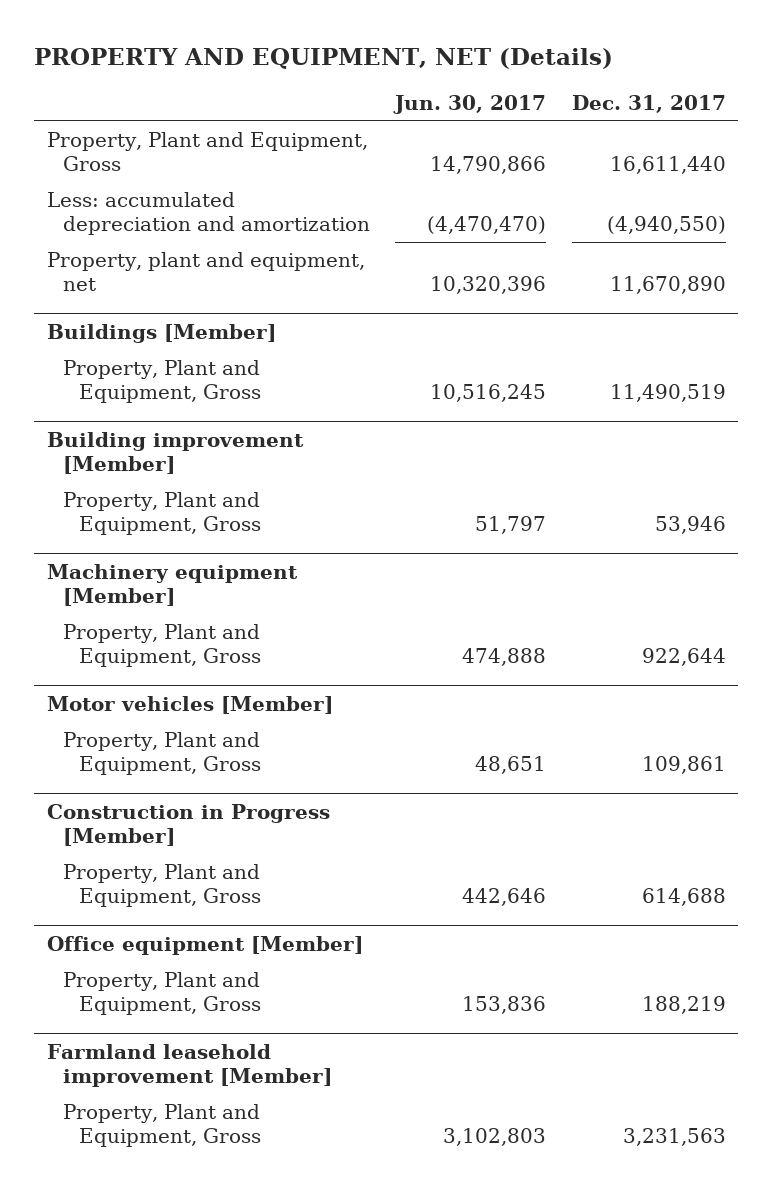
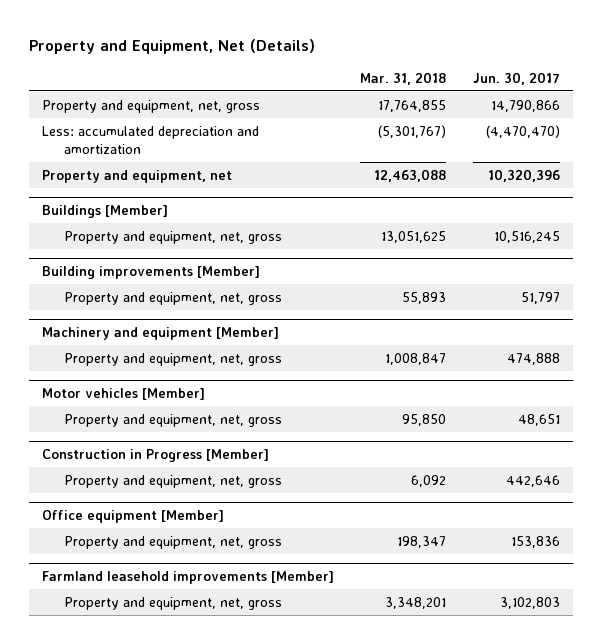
[34,47,614,69] PROPERTY AND EQUIPMENT, NET (Details) -> [28,38,315,54] Property and Equipment, Net (Details)
[571,94,726,113] Dec. 31, 2017 -> none
none -> [360,71,447,85] Mar. 31, 2018
[46,132,368,172] Property, Plant and Equipment, Gross -> [42,99,261,113] Property and equipment, net, gross
[46,252,365,292] Property, plant and equipment, net -> [42,169,233,183] Property and equipment, net
[63,360,262,404] Property, Plant and Equipment, Gross -> [64,230,283,244] Property and equipment, net, gross
[46,432,304,475] Building improvement [Member] -> [42,265,261,279] Building improvements [Member]
[63,492,262,536] Property, Plant and Equipment, Gross -> [64,291,283,305] Property and equipment, net, gross
[46,564,298,607] Machinery equipment [Member] -> [42,326,280,340] Machinery and equipment [Member]
[63,624,262,668] Property, Plant and Equipment, Gross -> [64,352,283,366] Property and equipment, net, gross
[63,732,262,776] Property, Plant and Equipment, Gross -> [64,413,283,427] Property and equipment, net, gross
[63,864,262,908] Property, Plant and Equipment, Gross -> [64,474,283,488] Property and equipment, net, gross
[63,972,262,1016] Property, Plant and Equipment, Gross -> [64,535,283,549] Property and equipment, net, gross
[46,1044,333,1088] Farmland leasehold improvement [Member] -> [42,570,335,584] Farmland leasehold improvements [Member]
[63,1104,262,1148] Property, Plant and Equipment, Gross -> [64,596,283,610] Property and equipment, net, gross

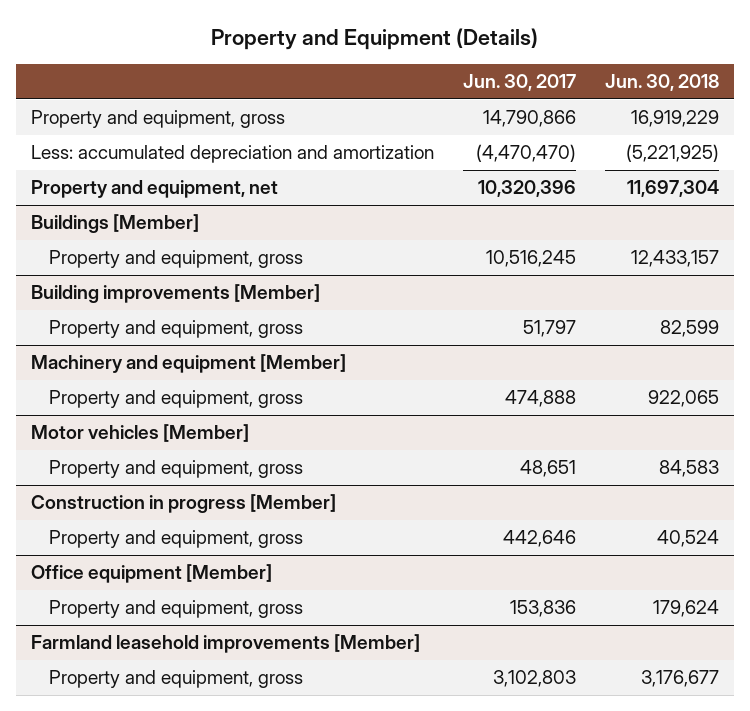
[28,38,315,54] Property and Equipment, Net (Details) -> [210,28,538,51] Property and Equipment (Details)
[360,71,447,85] Mar. 31, 2018 -> none
none -> [605,74,720,92] Jun. 30, 2018
[42,99,261,113] Property and equipment, net, gross -> [30,110,285,129] Property and equipment, gross
[64,230,283,244] Property and equipment, net, gross -> [48,250,303,269] Property and equipment, gross
[64,291,283,305] Property and equipment, net, gross -> [48,320,303,339] Property and equipment, gross
[64,352,283,366] Property and equipment, net, gross -> [48,390,303,409] Property and equipment, gross
[64,413,283,427] Property and equipment, net, gross -> [48,460,303,479] Property and equipment, gross
[42,448,270,462] Construction in Progress [Member] -> [30,494,336,514] Construction in progress [Member]
[64,474,283,488] Property and equipment, net, gross -> [48,530,303,549] Property and equipment, gross
[64,535,283,549] Property and equipment, net, gross -> [48,600,303,619] Property and equipment, gross
[64,596,283,610] Property and equipment, net, gross -> [48,670,303,689] Property and equipment, gross

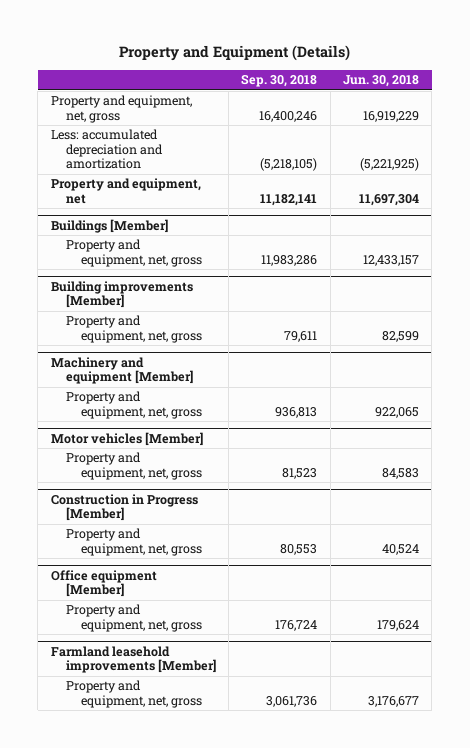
[462,74,576,92] Jun. 30, 2017 -> none
none -> [241,74,318,88] Sep. 30, 2018
[30,110,285,129] Property and equipment, gross -> [50,95,192,123] Property and equipment, net, gross
[48,250,303,269] Property and equipment, gross -> [66,239,203,267] Property and equipment, net, gross
[48,320,303,339] Property and equipment, gross -> [66,315,203,343] Property and equipment, net, gross
[48,390,303,409] Property and equipment, gross -> [66,391,203,419] Property and equipment, net, gross
[48,460,303,479] Property and equipment, gross -> [66,452,203,480] Property and equipment, net, gross
[30,494,336,514] Construction in progress [Member] -> [50,493,198,522] Construction in Progress [Member]
[48,530,303,549] Property and equipment, gross -> [66,528,203,556] Property and equipment, net, gross
[48,600,303,619] Property and equipment, gross -> [66,604,203,632] Property and equipment, net, gross
[48,670,303,689] Property and equipment, gross -> [66,680,203,708] Property and equipment, net, gross

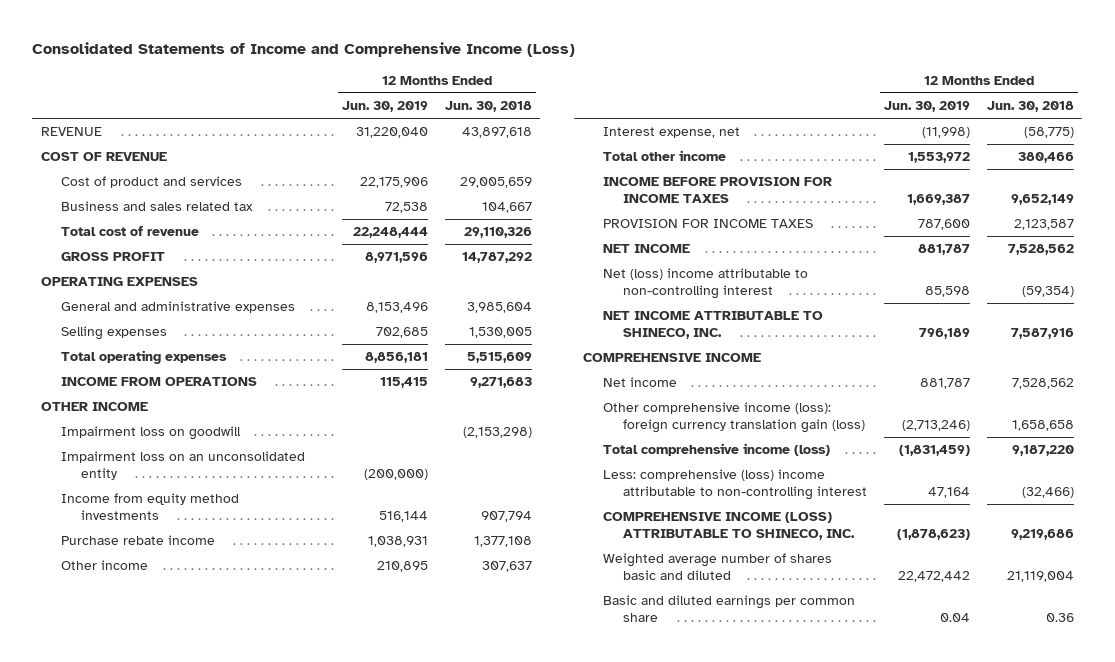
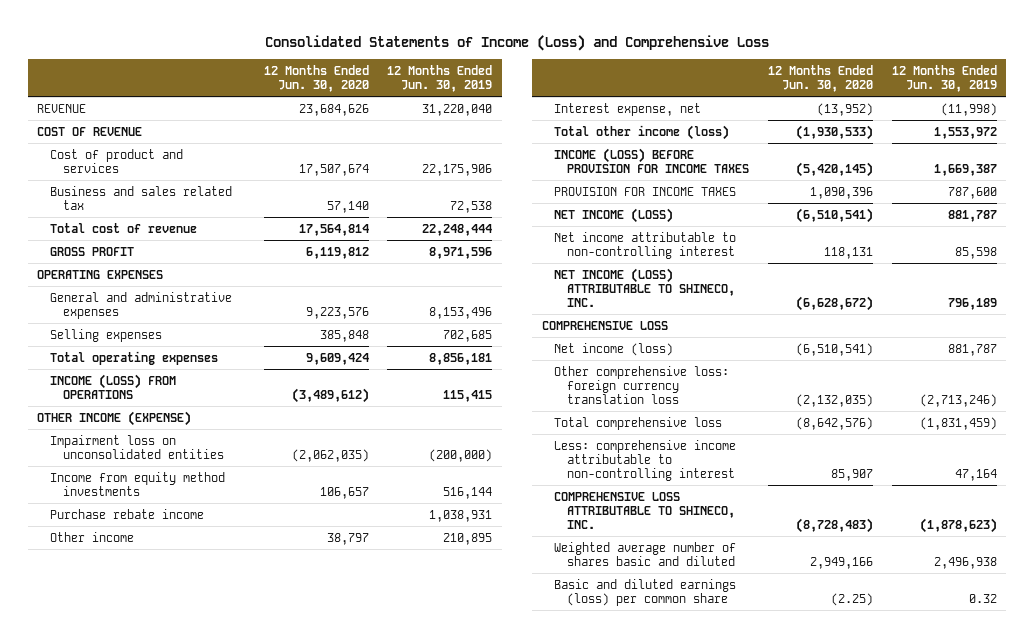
[32,41,576,57] Consolidated Statements of Income and Comprehensive Income (Loss) -> [265,34,770,51] Consolidated Statements of Income (Loss) and Comprehensive Loss
[444,100,532,112] Jun. 30, 2018 -> none
none -> [263,64,369,92] 12 Months Ended Jun. 30, 2020
[61,426,242,441] Impairment loss on goodwill -> none
[61,377,258,387] INCOME FROM OPERATIONS -> [50,373,177,399] INCOME (LOSS) FROM OPERATIONS
[40,402,148,412] OTHER INCOME -> [37,410,192,426] OTHER INCOME (EXPENSE)
[61,451,306,480] Impairment loss on an unconsolidated entity -> [50,434,224,459] Impairment loss on unconsolidated entities
[603,150,727,162] Total other income -> [554,124,730,140] Total other income (loss)
[603,177,833,203] INCOME BEFORE PROVISION FOR INCOME TAXES -> [554,147,749,173] INCOME (LOSS) BEFORE PROVISION FOR INCOME TAXES
[603,244,691,254] NET INCOME -> [554,207,674,223] NET INCOME (LOSS)
[603,268,809,299] Net (loss) income attributable to non-controlling interest -> [554,231,737,259] Net income attributable to non-controlling interest
[603,311,824,339] NET INCOME ATTRIBUTABLE TO SHINECO, INC. -> [554,267,735,308] NET INCOME (LOSS) ATTRIBUTABLE TO SHINECO, INC.
[582,353,761,363] COMPREHENSIVE INCOME -> [541,320,668,330] COMPREHENSIVE LOSS
[603,377,678,388] Net income -> [554,342,674,356] Net income (loss)
[603,402,866,433] Other comprehensive income (loss): foreign currency translation gain (loss) -> [554,365,730,405] Other comprehensive loss: foreign currency translation loss
[603,443,831,457] Total comprehensive income (loss) -> [554,416,723,430] Total comprehensive loss
[603,469,868,500] Less: comprehensive (loss) income attributable to non-controlling interest -> [554,439,737,482] Less: comprehensive income attributable to non-controlling interest
[603,512,856,540] COMPREHENSIVE INCOME (LOSS) ATTRIBUTABLE TO SHINECO, INC. -> [554,491,735,530] COMPREHENSIVE LOSS ATTRIBUTABLE TO SHINECO, INC.
[898,570,971,582] 22,472,442 -> [933,556,997,569] 2,496,938
[603,595,856,622] Basic and diluted earnings per common share -> [554,578,737,606] Basic and diluted earnings (loss) per common share
[940,612,971,622] 0.04 -> [968,593,997,603] 0.32

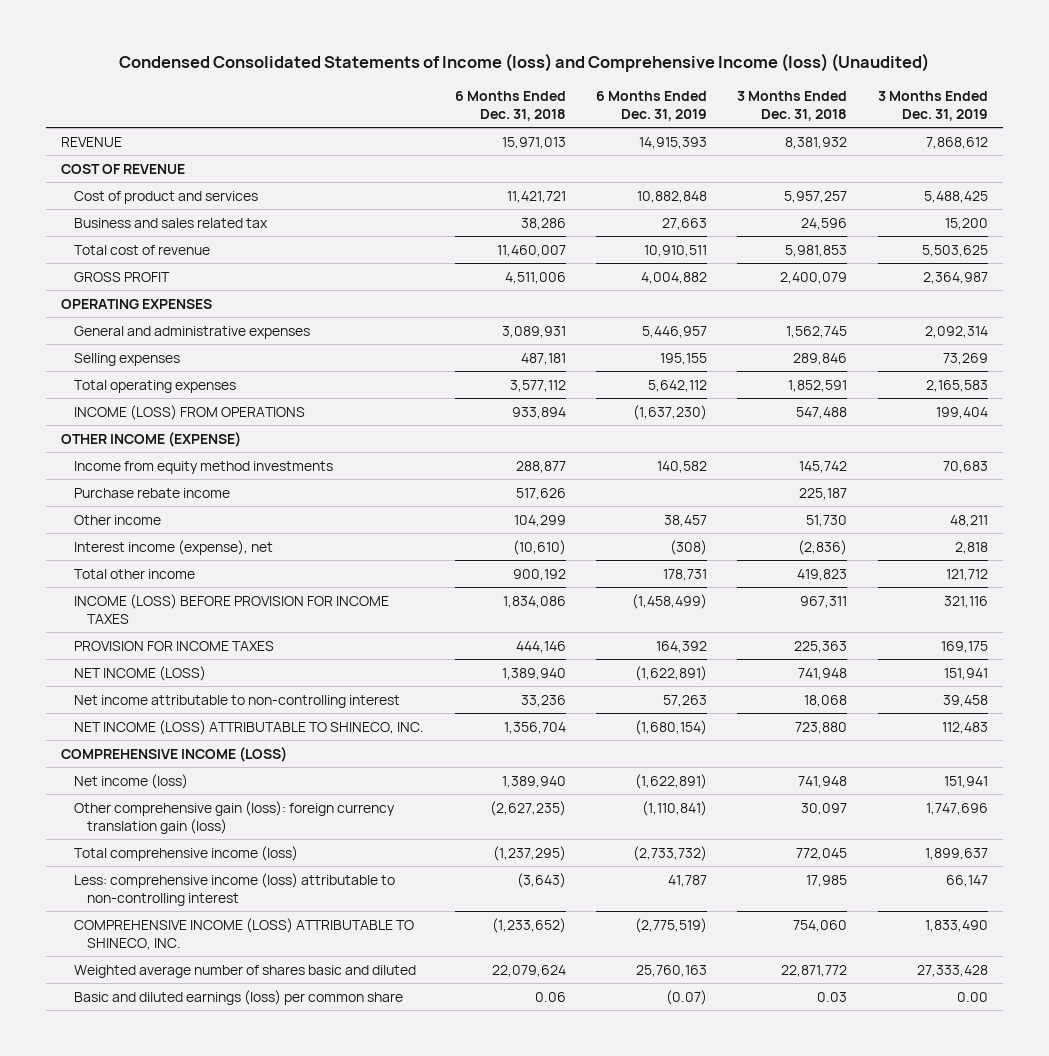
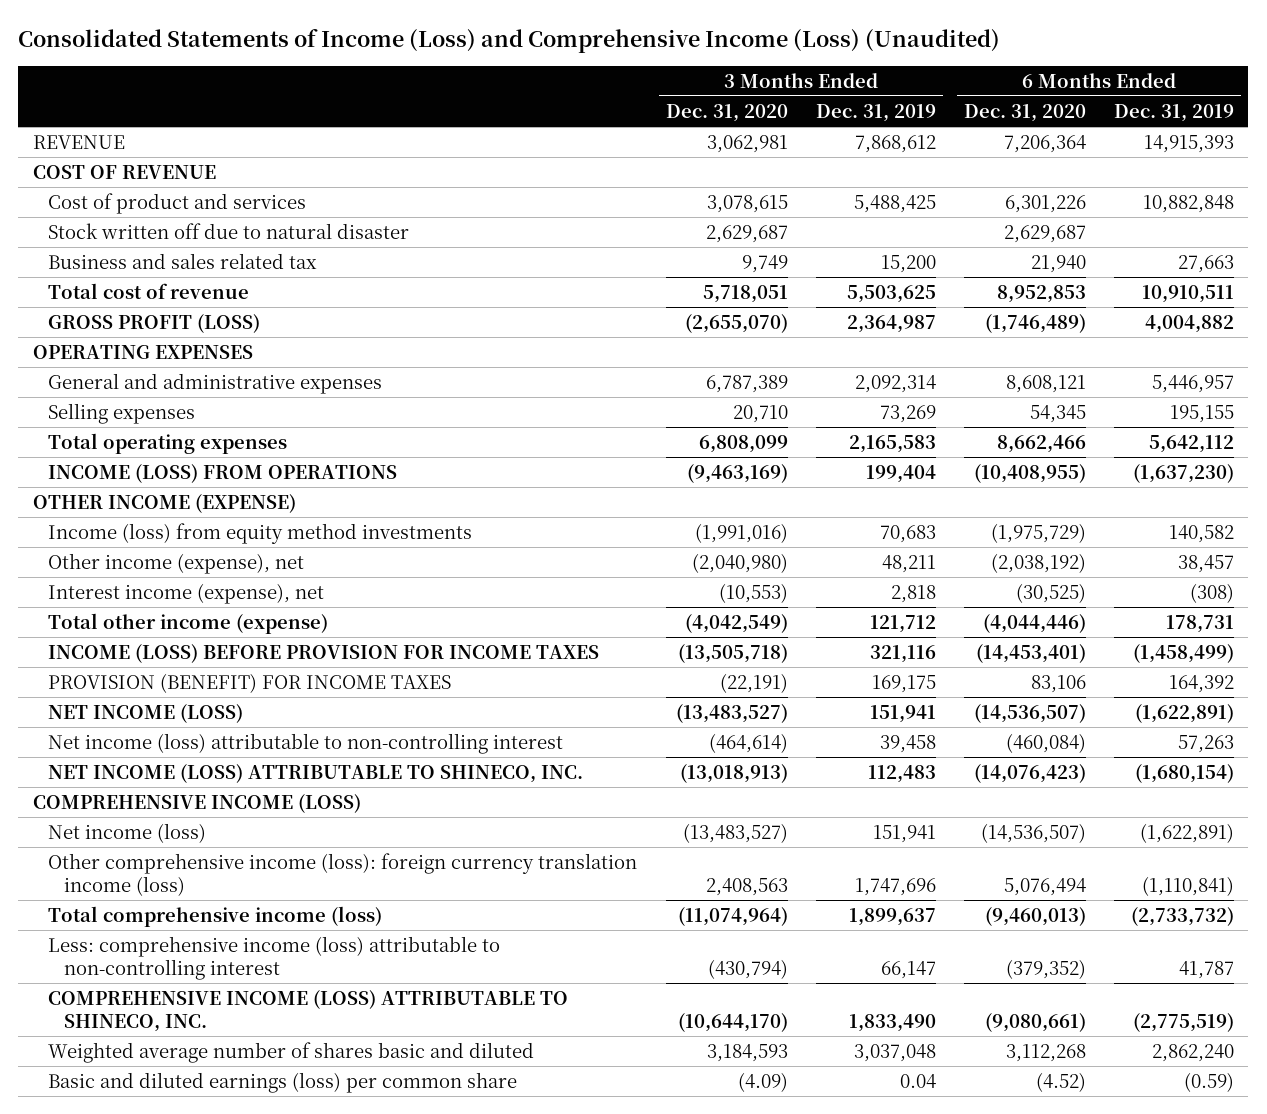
[119,53,930,73] Condensed Consolidated Statements of Income (loss) and Comprehensive Income (loss) (Unaudited) -> [18,29,1001,54] Consolidated Statements of Income (Loss) and Comprehensive Income (Loss) (Unaudited)
[454,91,566,121] 6 Months Ended Dec. 31, 2018 -> none
[737,91,848,121] 3 Months Ended Dec. 31, 2018 -> none
none -> [665,103,788,122] Dec. 31, 2020
none -> [964,103,1087,122] Dec. 31, 2020
none -> [48,222,410,239] Stock written off due to natural disaster
[74,271,171,282] GROSS PROFIT -> [48,313,261,333] GROSS PROFIT (LOSS)
[74,487,231,498] Purchase rebate income -> none
[74,460,334,474] Income from equity method investments -> [48,522,473,544] Income (loss) from equity method investments
[74,514,162,525] Other income -> [48,552,305,574] Other income (expense), net
[74,568,196,579] Total other income -> [48,612,329,634] Total other income (expense)
[74,640,275,651] PROVISION FOR INCOME TAXES -> [48,672,452,693] PROVISION (BENEFIT) FOR INCOME TAXES
[74,694,401,708] Net income attributable to non-controlling interest -> [48,732,564,754] Net income (loss) attributable to non-controlling interest
[74,800,396,834] Other comprehensive gain (loss): foreign currency translation gain (loss) -> [48,852,638,897] Other comprehensive income (loss): foreign currency translation income (loss)
[635,964,707,977] 25,760,163 -> [1152,1043,1235,1062] 2,862,240
[916,964,988,977] 27,333,428 -> [853,1043,936,1062] 3,037,048
[665,989,707,1005] (0.07) -> [1184,1071,1235,1092] (0.59)
[956,991,988,1002] 0.00 -> [899,1073,936,1088] 0.04

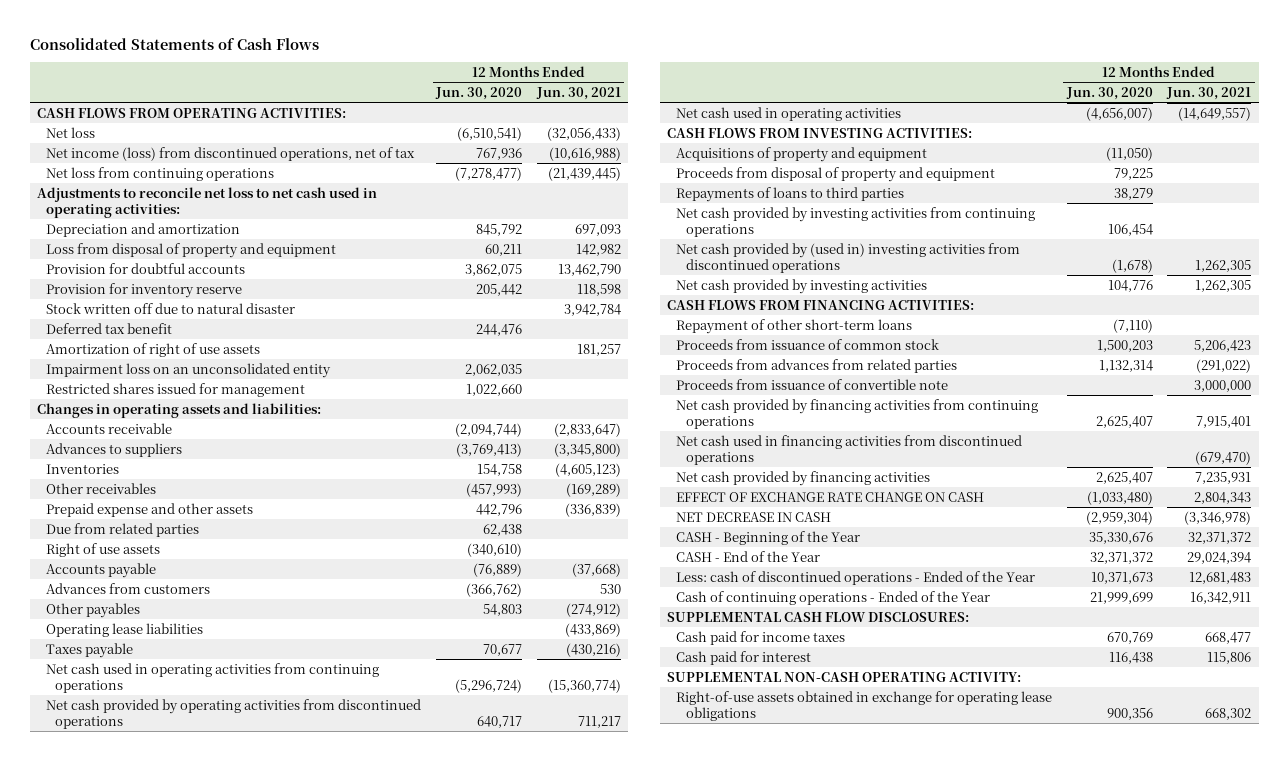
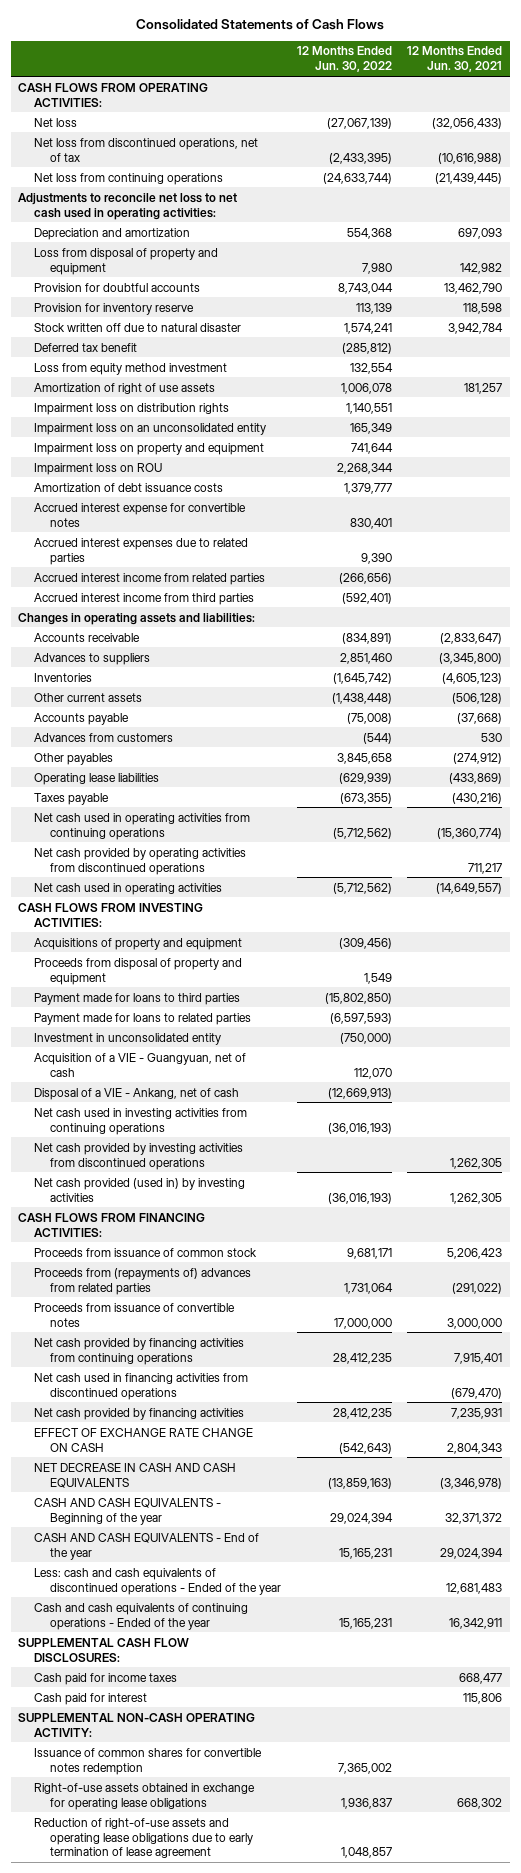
[435,86,523,100] Jun. 30, 2020 -> none
none -> [296,46,392,73] 12 Months Ended Jun. 30, 2022
[45,146,415,161] Net income (loss) from discontinued operations, net of tax -> [34,137,259,162] Net loss from discontinued operations, net of tax
none -> [34,362,228,375] Loss from equity method investment
none -> [34,402,230,415] Impairment loss on distribution rights
[45,382,305,397] Restricted shares issued for management -> none
none -> [34,442,265,455] Impairment loss on property and equipment
none -> [34,462,163,475] Impairment loss on ROU
none -> [34,482,224,492] Amortization of debt issuance costs
none -> [34,502,247,527] Accrued interest expense for convertible notes
none -> [34,537,249,565] Accrued interest expenses due to related parties
none -> [34,572,266,585] Accrued interest income from related parties
none -> [34,592,255,605] Accrued interest income from third parties
[45,482,156,494] Other receivables -> none
[45,502,253,517] Prepaid expense and other assets -> none
[45,522,199,537] Due from related parties -> none
[45,542,160,557] Right of use assets -> none
none -> [34,692,143,702] Other current assets
[676,186,905,202] Repayments of loans to third parties -> none
none -> [34,992,241,1005] Payment made for loans to third parties
none -> [34,1012,252,1025] Payment made for loans to related parties
none -> [34,1032,222,1045] Investment in unconsolidated entity
none -> [34,1052,247,1077] Acquisition of a VIE - Guangyuan, net of cash
none -> [34,1087,240,1100] Disposal of a VIE - Ankang, net of cash
[676,206,1036,237] Net cash provided by investing activities from continuing operations -> [34,1107,248,1135] Net cash used in investing activities from continuing operations
[676,242,1021,273] Net cash provided by (used in) investing activities from discontinued operations -> [34,1142,244,1170] Net cash provided by investing activities from discontinued operations
[676,278,928,294] Net cash provided by investing activities -> [34,1177,246,1202] Net cash provided (used in) by investing activities
[676,318,913,334] Repayment of other short-term loans -> none
[676,358,958,373] Proceeds from advances from related parties -> [34,1267,252,1295] Proceeds from (repayments of) advances from related parties
[676,378,949,390] Proceeds from issuance of convertible note -> [34,1302,236,1327] Proceeds from issuance of convertible notes
[676,511,832,522] NET DECREASE IN CASH -> [34,1462,237,1488] NET DECREASE IN CASH AND CASH EQUIVALENTS
[676,530,861,545] CASH - Beginning of the Year -> [34,1497,222,1525] CASH AND CASH EQUIVALENTS - Beginning of the year
[676,550,821,562] CASH - End of the Year -> [34,1532,260,1560] CASH AND CASH EQUIVALENTS - End of the year
[676,570,1036,585] Less: cash of discontinued operations - Ended of the Year -> [34,1567,282,1595] Less: cash and cash equivalents of discontinued operations - Ended of the year
[676,590,991,605] Cash of continuing operations - Ended of the Year -> [34,1602,249,1630] Cash and cash equivalents of continuing operations - Ended of the year
none -> [34,1747,263,1775] Issuance of common shares for convertible notes redemption
none -> [34,1817,254,1859] Reduction of right-of-use assets and operating lease obligations due to early termination of lease agreement

